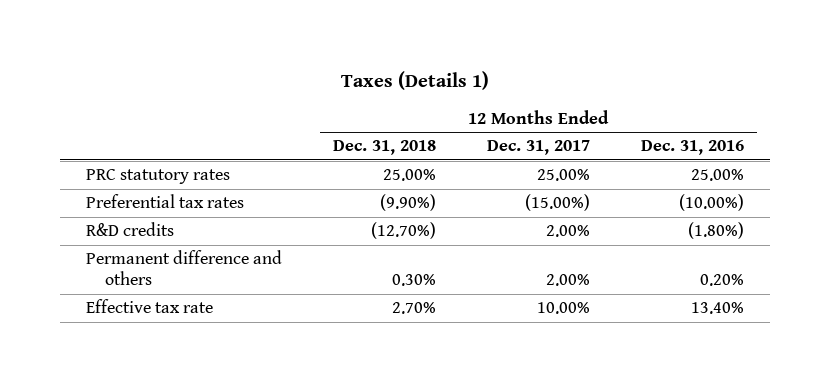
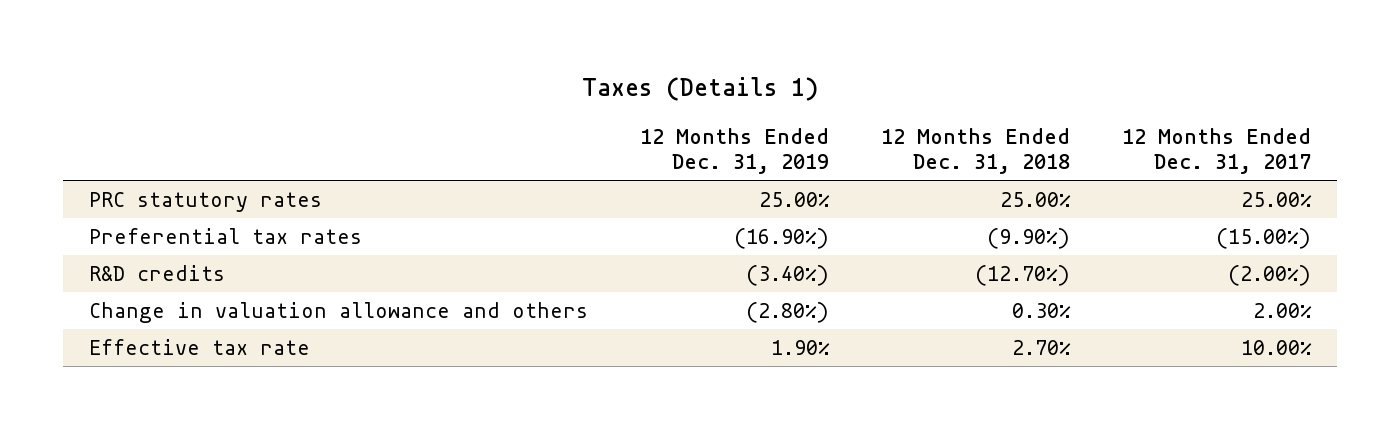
[641,140,745,156] Dec. 31, 2016 -> none
none -> [640,127,830,175] 12 Months Ended Dec. 31, 2019
[545,225,590,238] 2.00% -> [1227,264,1311,286] (2.00%)
[85,250,282,286] Permanent difference and others -> [89,301,589,323] Change in valuation allowance and others

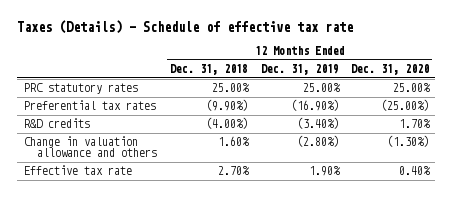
[581,77,818,102] Taxes (Details 1) -> [17,20,354,35] Taxes (Details) - Schedule of effective tax rate
[1121,127,1311,175] 12 Months Ended Dec. 31, 2017 -> none
none -> [351,63,430,75] Dec. 31, 2020
[974,264,1070,286] (12.70%) -> [205,117,248,130] (4.00%)
[1011,302,1071,318] 0.30% -> [217,136,250,147] 1.60%

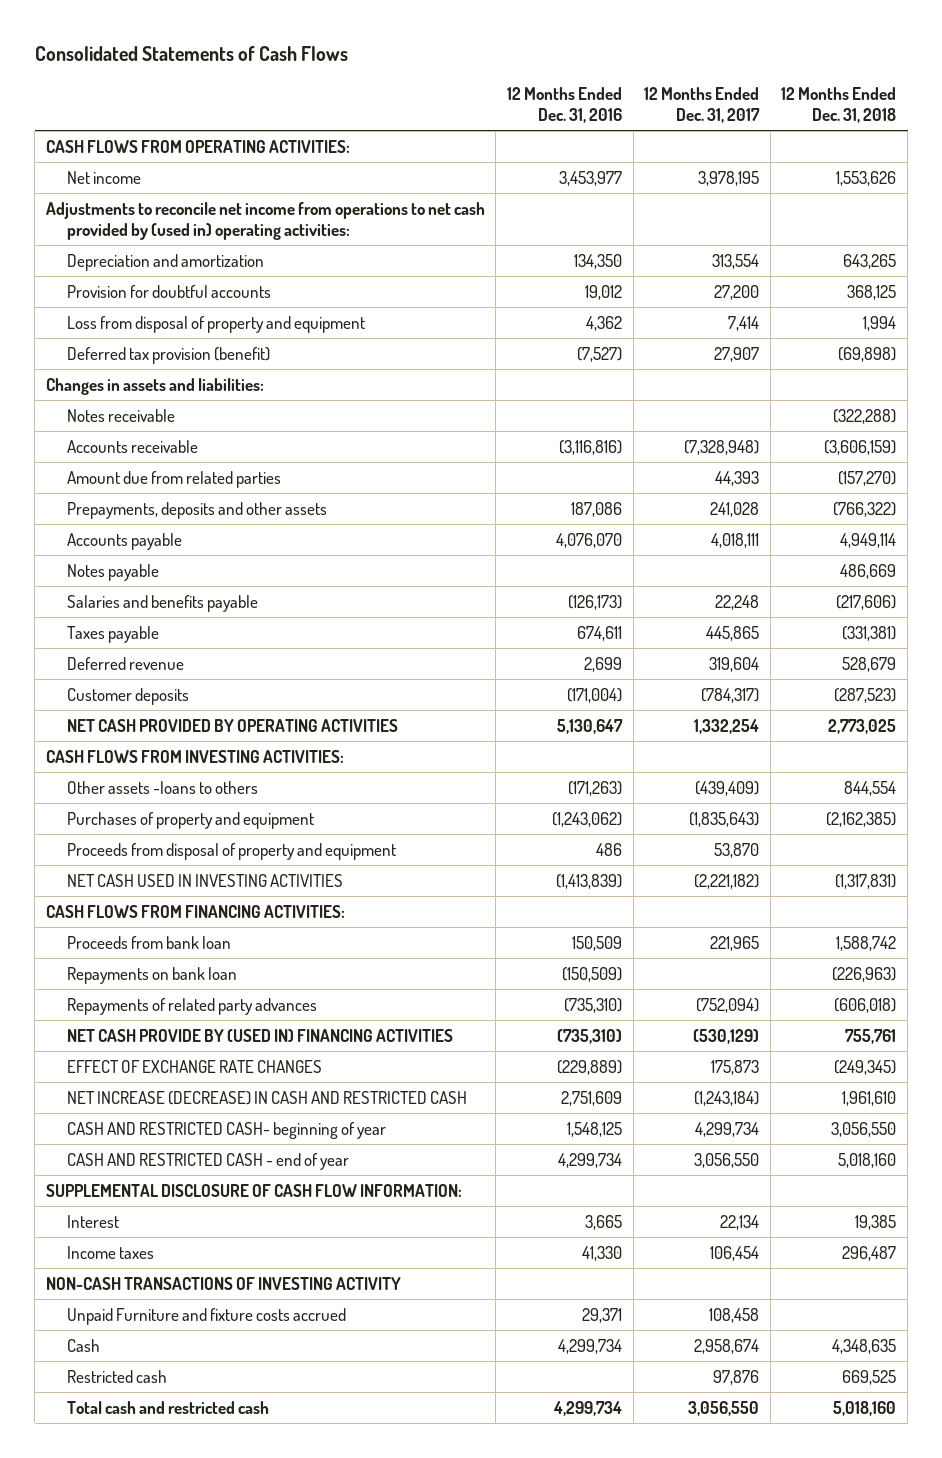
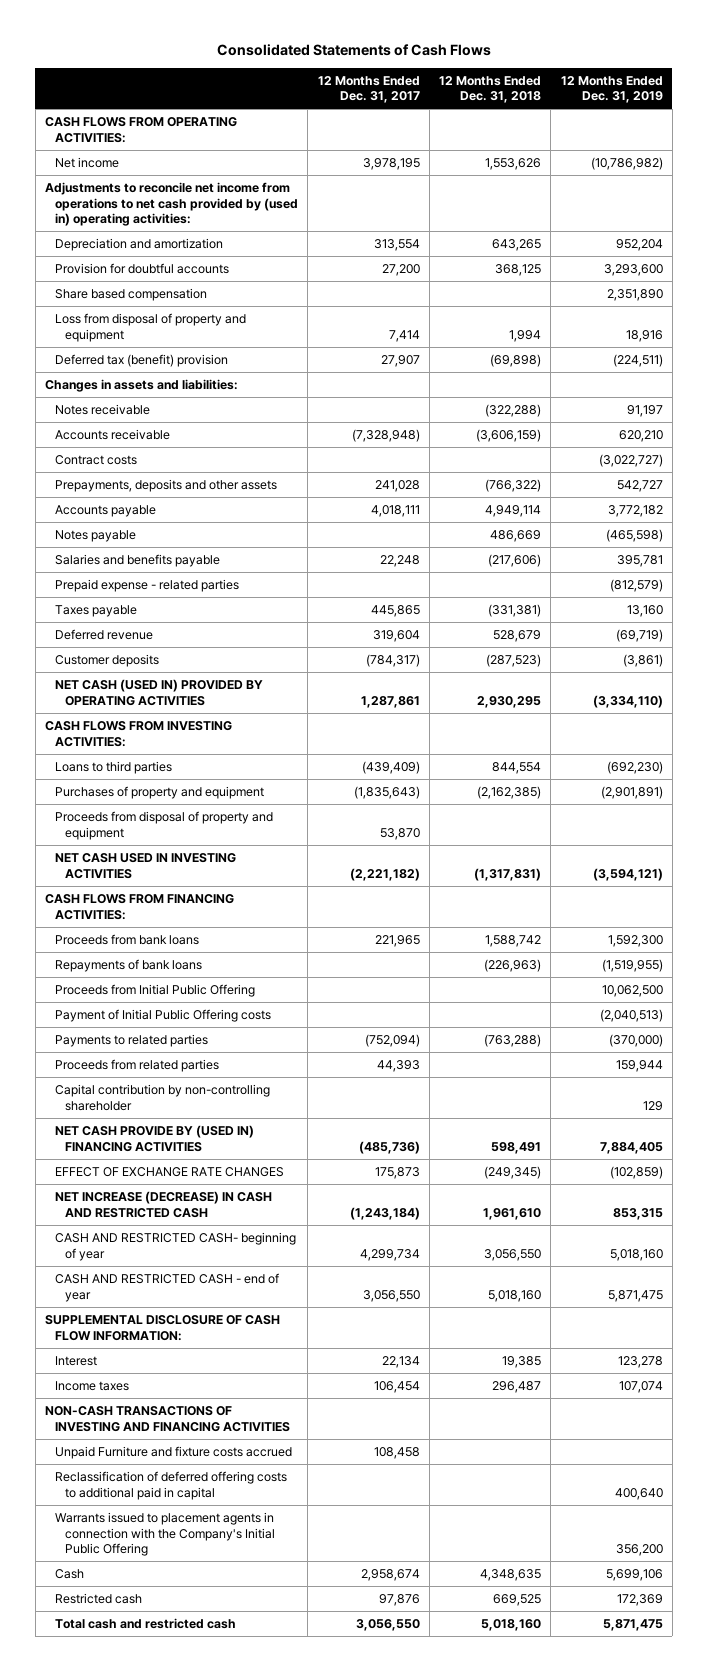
[506,86,622,124] 12 Months Ended Dec. 31, 2016 -> none
none -> [560,75,663,104] 12 Months Ended Dec. 31, 2019
none -> [55,288,208,302] Share based compensation
[67,346,271,364] Deferred tax provision (benefit) -> [55,354,229,368] Deferred tax (benefit) provision
[67,470,282,488] Amount due from related parties -> none
none -> [55,455,138,466] Contract costs
none -> [55,579,240,593] Prepaid expense - related parties
[67,718,399,732] NET CASH PROVIDED BY OPERATING ACTIVITIES -> [55,679,264,706] NET CASH (USED IN) PROVIDED BY OPERATING ACTIVITIES
[694,718,760,734] 1,332,254 -> [360,695,420,708] 1,287,861
[828,718,897,734] 2,773,025 -> [477,695,542,708] 2,930,295
[67,780,259,794] Other assets -loans to others -> [55,761,173,775] Loans to third parties
[67,997,318,1015] Repayments of related party advances -> none
[67,935,232,949] Proceeds from bank loan -> [55,934,200,946] Proceeds from bank loans
[67,966,238,984] Repayments on bank loan -> [55,959,203,973] Repayments of bank loans
none -> [55,984,256,998] Proceeds from Initial Public Offering
none -> [55,1009,272,1023] Payment of Initial Public Offering costs
none -> [55,1034,209,1048] Payments to related parties
none -> [55,1059,220,1073] Proceeds from related parties
none -> [55,1084,271,1111] Capital contribution by non-controlling shareholder
[693,1028,760,1044] (530,129) -> [358,1140,420,1154] (485,736)
[845,1028,897,1044] 755,761 -> [491,1141,542,1154] 598,491
[45,1276,401,1290] NON-CASH TRANSACTIONS OF INVESTING ACTIVITY -> [45,1406,291,1432] NON-CASH TRANSACTIONS OF INVESTING AND FINANCING ACTIVITIES
none -> [55,1471,288,1500] Reclassification of deferred offering costs to additional paid in capital
none -> [55,1512,276,1557] Warrants issued to placement agents in connection with the Company's Initial Public Offering

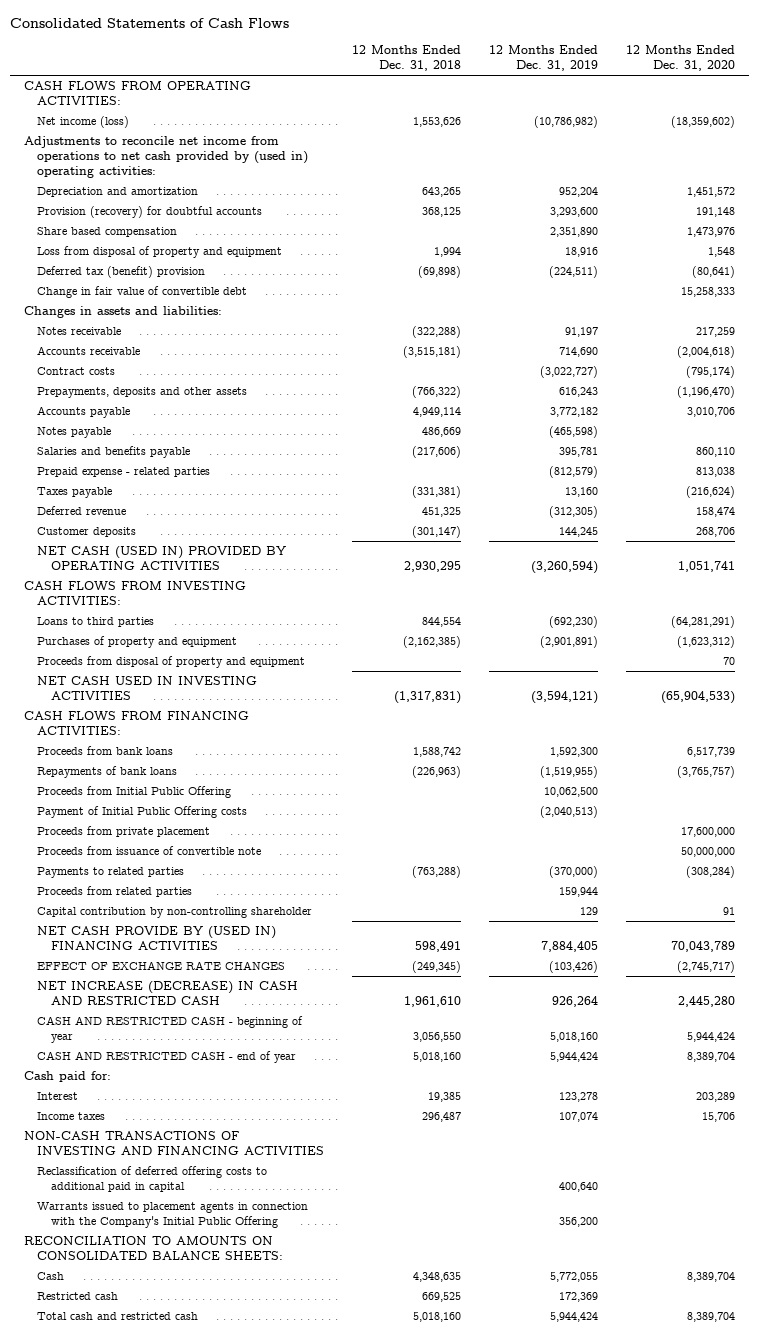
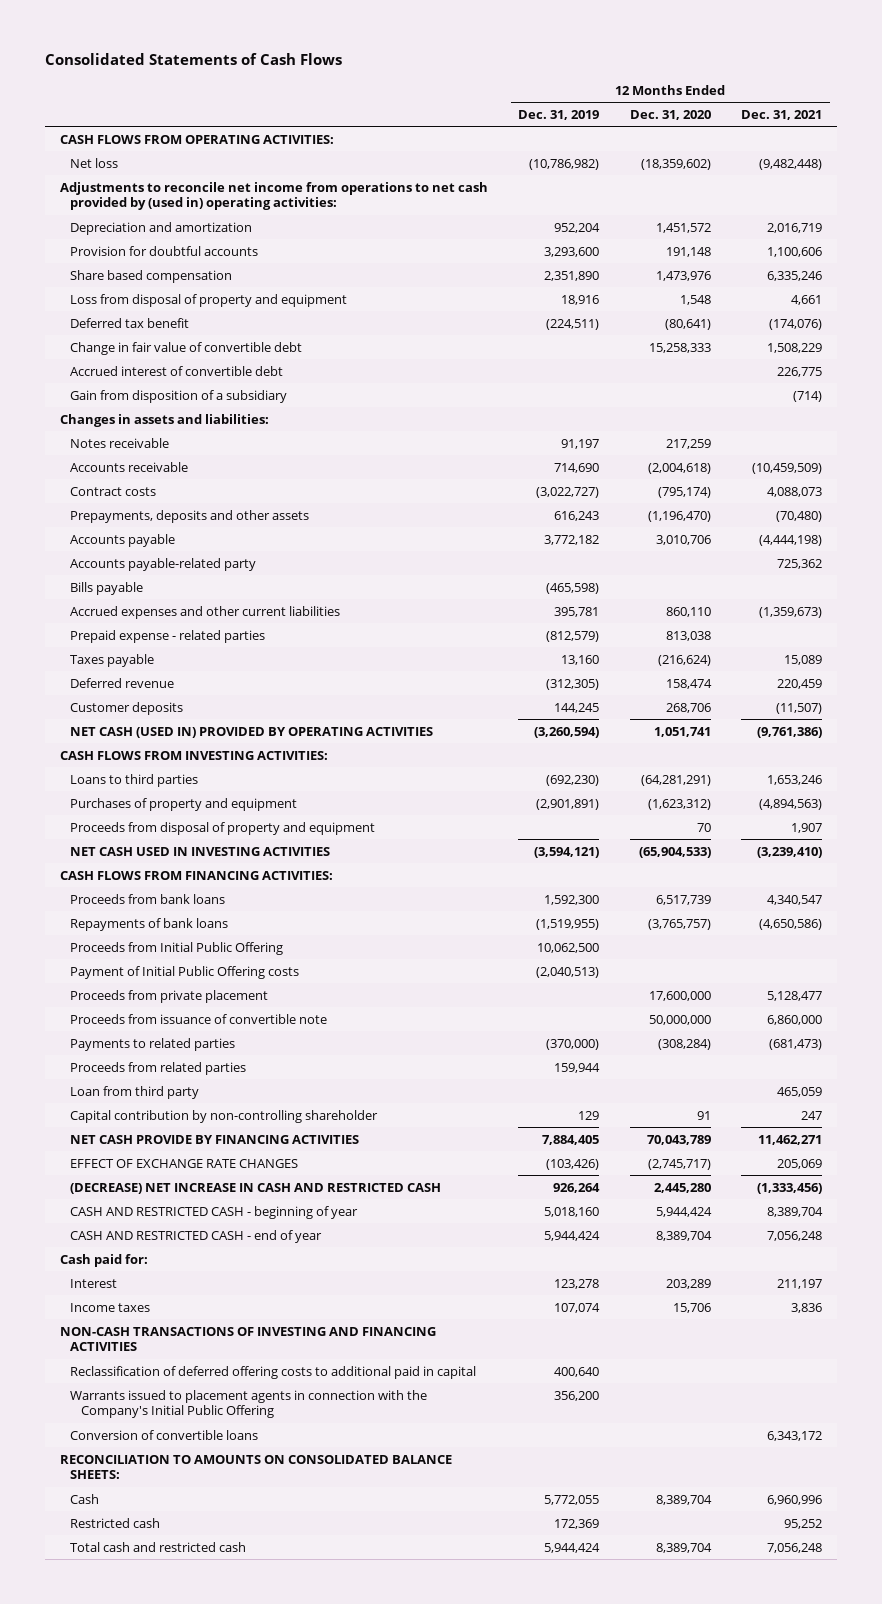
[352,44,462,72] 12 Months Ended Dec. 31, 2018 -> none
none -> [740,109,822,120] Dec. 31, 2021
[37,116,130,129] Net income (loss) -> [70,157,119,168] Net loss
[37,206,263,219] Provision (recovery) for doubtful accounts -> [70,245,259,256] Provision for doubtful accounts
[37,266,206,279] Deferred tax (benefit) provision -> [70,317,190,328] Deferred tax benefit
none -> [70,365,284,376] Accrued interest of convertible debt
none -> [70,389,288,403] Gain from disposition of a subsidiary
none -> [70,557,257,571] Accounts payable-related party
[37,427,112,439] Notes payable -> [70,581,144,595] Bills payable
[37,446,191,459] Salaries and benefits payable -> [70,605,341,619] Accrued expenses and other current liabilities
none -> [70,1085,200,1099] Loan from third party
[37,926,277,951] NET CASH PROVIDE BY (USED IN) FINANCING ACTIVITIES -> [70,1134,360,1144] NET CASH PROVIDE BY FINANCING ACTIVITIES
[37,981,299,1006] NET INCREASE (DECREASE) IN CASH AND RESTRICTED CASH -> [70,1182,442,1194] (DECREASE) NET INCREASE IN CASH AND RESTRICTED CASH
none -> [70,1429,259,1440] Conversion of convertible loans

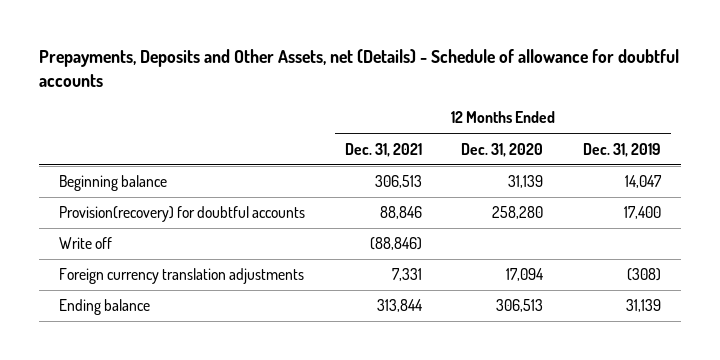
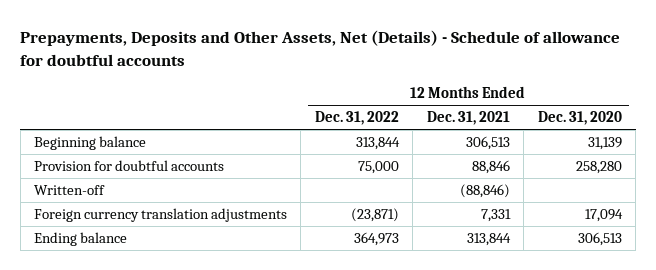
[39,49,680,87] Prepayments, Deposits and Other Assets, net (Details) - Schedule of allowance for doubtful accounts -> [20,30,621,67] Prepayments, Deposits and Other Assets, Net (Details) - Schedule of allowance for doubtful accounts
[582,142,661,157] Dec. 31, 2019 -> none
none -> [314,111,399,126] Dec. 31, 2022
[59,206,306,223] Provision(recovery) for doubtful accounts -> [34,160,225,172] Provision for doubtful accounts
[59,237,113,250] Write off -> [34,185,106,196] Written-off

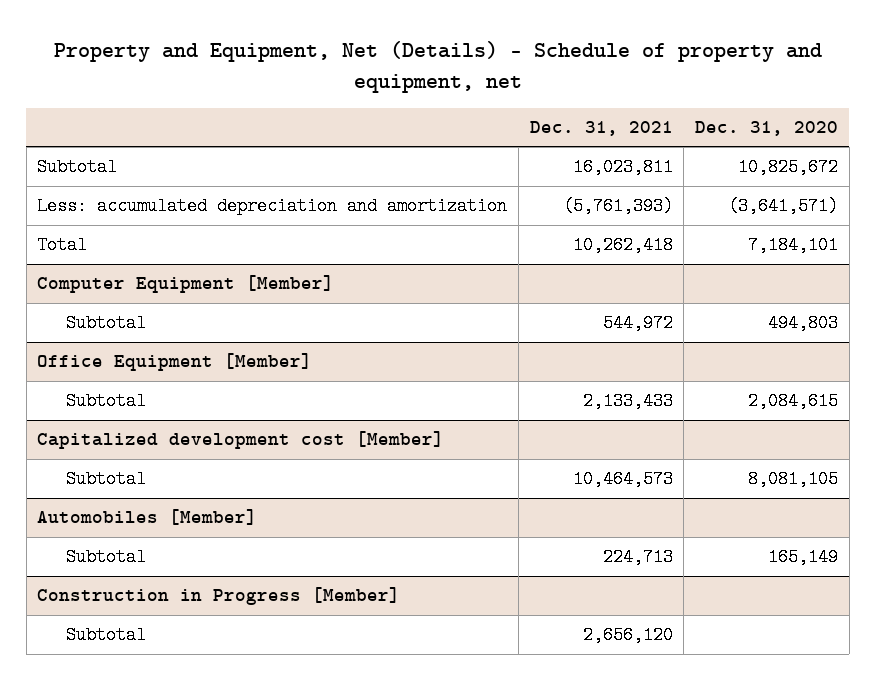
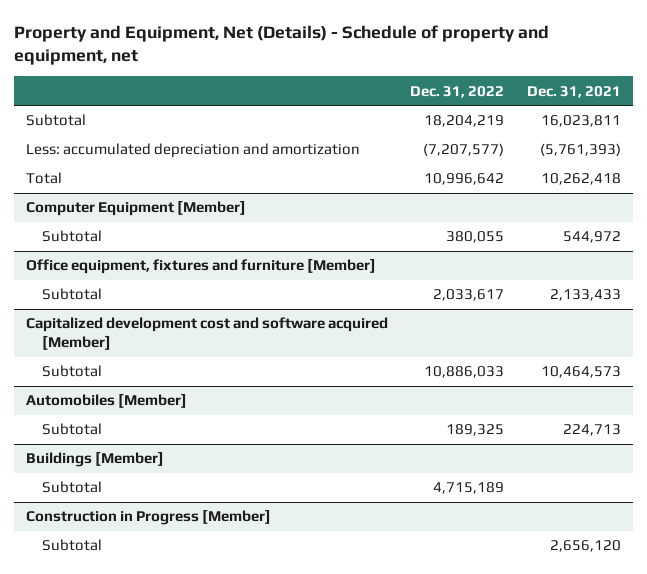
[695,120,839,136] Dec. 31, 2020 -> none
none -> [410,85,505,98] Dec. 31, 2022
[37,353,313,372] Office Equipment [Member] -> [25,258,376,275] Office equipment, fixtures and furniture [Member]
[37,431,445,450] Capitalized development cost [Member] -> [25,317,388,351] Capitalized development cost and software acquired [Member]
none -> [25,451,164,468] Buildings [Member]
none -> [41,481,102,494] Subtotal

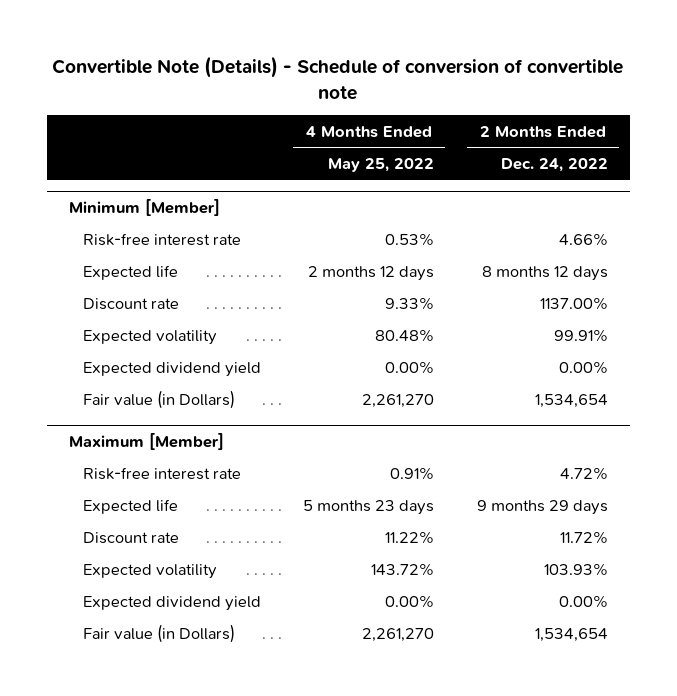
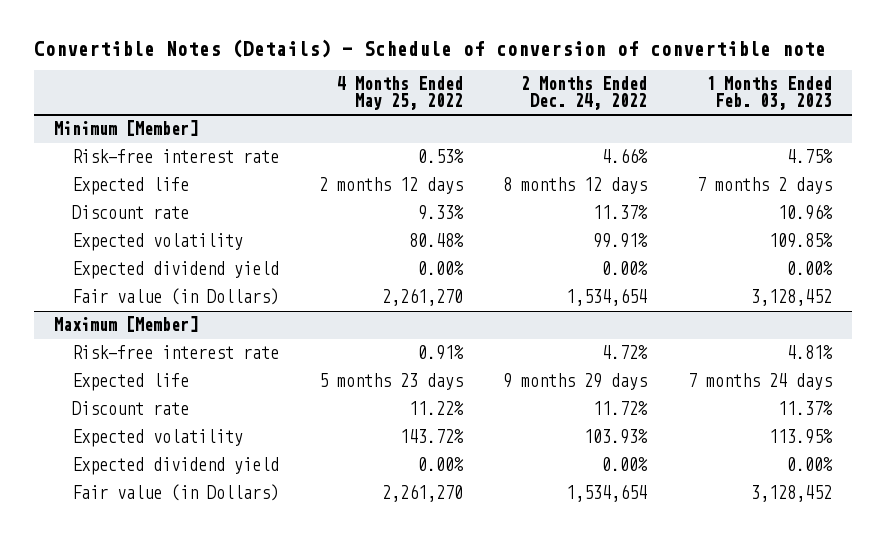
[52,56,624,100] Convertible Note (Details) - Schedule of conversion of convertible note -> [33,38,826,58] Convertible Notes (Details) - Schedule of conversion of convertible note
none -> [705,75,832,110] 1 Months Ended Feb. 03, 2023
[540,296,609,310] 1137.00% -> [593,205,649,220] 11.37%

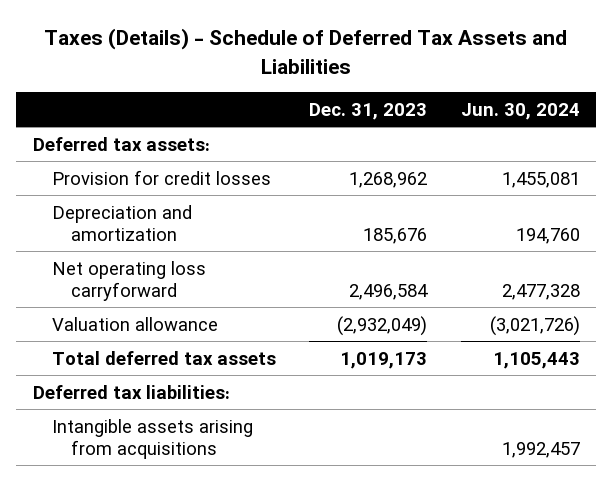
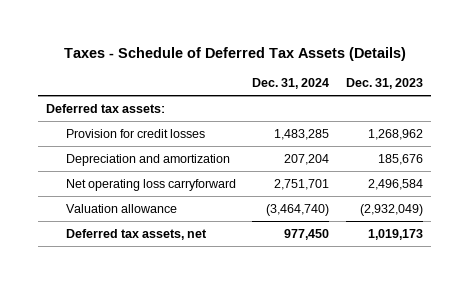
[44,27,568,74] Taxes (Details) - Schedule of Deferred Tax Assets and Liabilities -> [63,46,406,61] Taxes - Schedule of Deferred Tax Assets (Details)
[460,102,580,120] Jun. 30, 2024 -> none
none -> [252,78,330,90] Dec. 31, 2024
[33,384,231,399] Deferred tax liabilities: -> none
[52,418,254,459] Intangible assets arising from acquisitions -> none
[52,350,277,365] Total deferred tax assets -> [65,228,207,240] Deferred tax assets, net

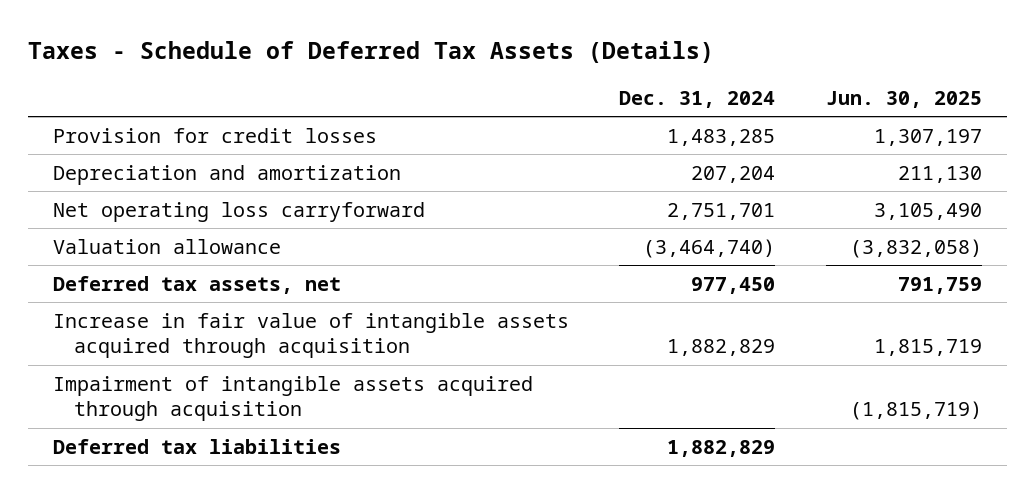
[345,78,423,90] Dec. 31, 2023 -> none
none -> [825,90,982,108] Jun. 30, 2025
[46,103,166,113] Deferred tax assets: -> none
none -> [52,312,569,359] Increase in fair value of intangible assets acquired through acquisition
none -> [52,375,533,422] Impairment of intangible assets acquired through acquisition
none -> [52,438,341,454] Deferred tax liabilities

